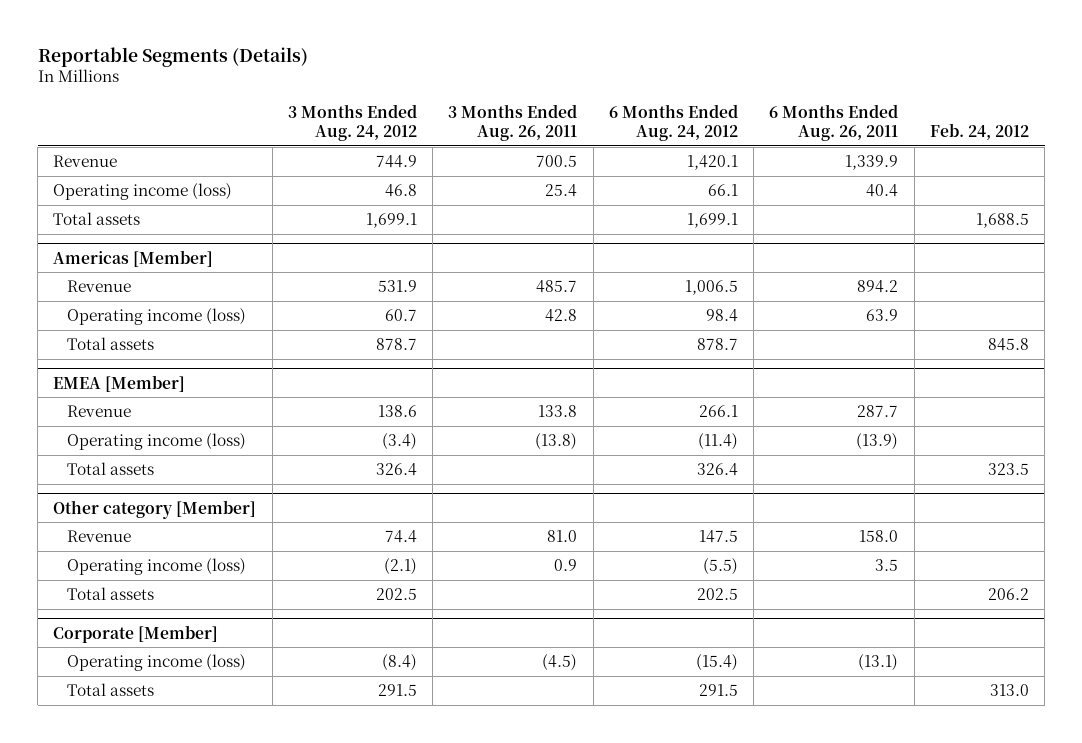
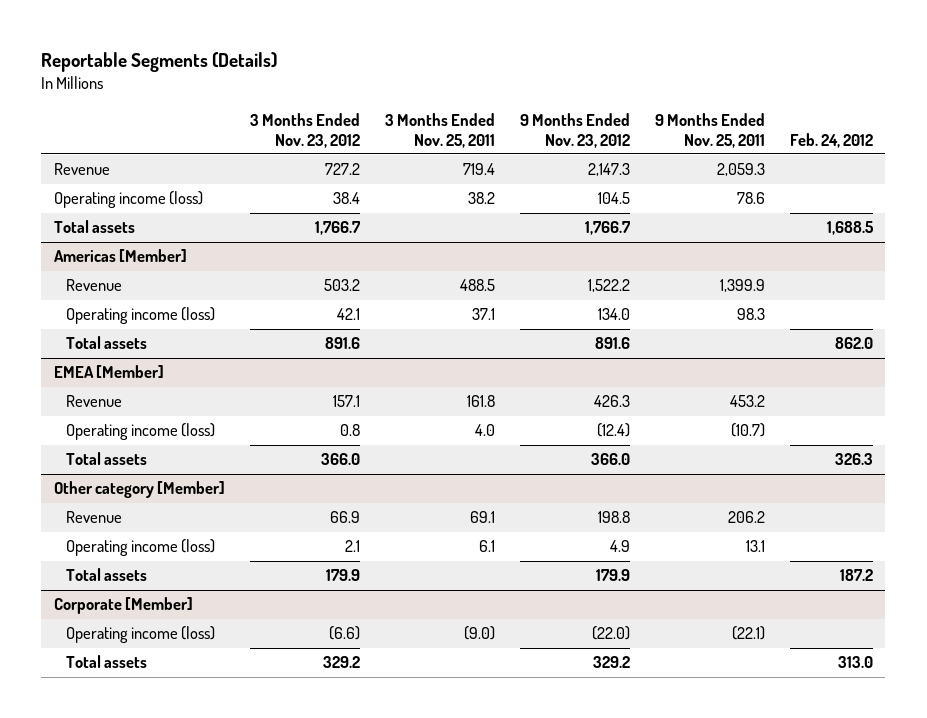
[287,103,417,141] 3 Months Ended Aug. 24, 2012 -> none
[448,103,578,141] 3 Months Ended Aug. 26, 2011 -> none
[608,103,738,141] 6 Months Ended Aug. 24, 2012 -> none
[769,103,899,141] 6 Months Ended Aug. 26, 2011 -> none
none -> [249,113,360,148] 3 Months Ended Nov. 23, 2012
none -> [384,113,495,148] 3 Months Ended Nov. 25, 2011
none -> [519,113,630,148] 9 Months Ended Nov. 23, 2012
none -> [654,113,765,148] 9 Months Ended Nov. 25, 2011
[987,338,1029,352] 845.8 -> [834,337,873,350] 862.0
[987,463,1029,476] 323.5 -> [834,453,873,466] 326.3
[987,588,1029,601] 206.2 -> [839,569,873,582] 187.2

